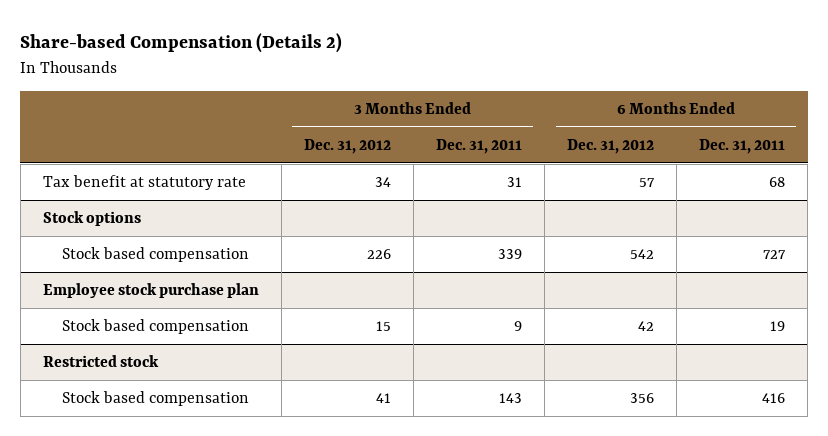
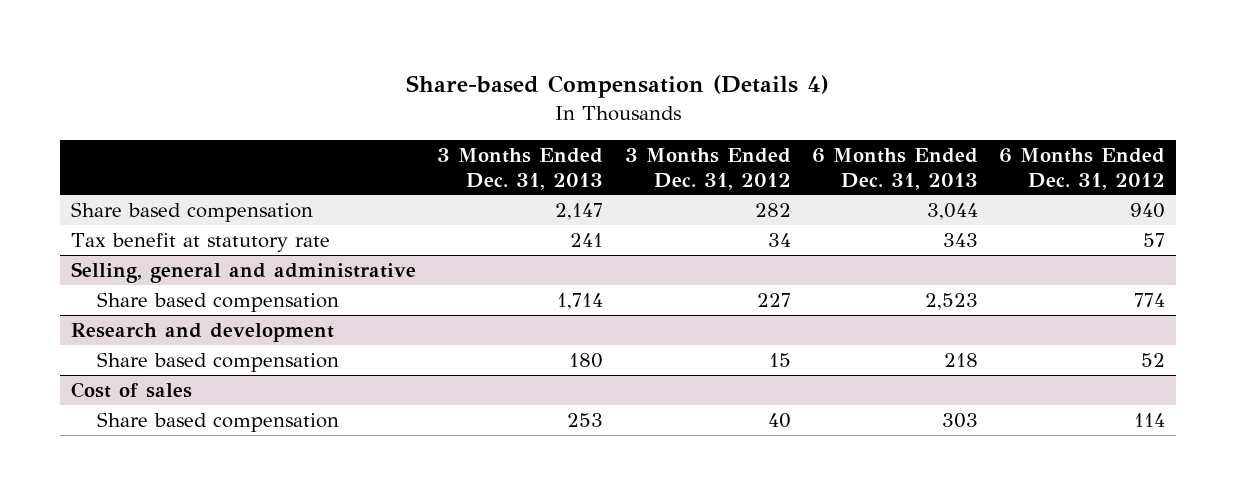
[20,33,343,54] Share-based Compensation (Details 2) -> [406,75,830,99] Share-based Compensation (Details 4)
[435,139,522,155] Dec. 31, 2011 -> none
[699,139,786,155] Dec. 31, 2011 -> none
none -> [437,147,604,190] 3 Months Ended Dec. 31, 2013
none -> [811,147,978,190] 6 Months Ended Dec. 31, 2013
none -> [71,201,314,222] Share based compensation
[42,211,141,227] Stock options -> none
[42,283,259,299] Employee stock purchase plan -> none
[42,355,159,368] Restricted stock -> none
none -> [71,261,417,283] Selling, general and administrative
[62,247,250,263] Stock based compensation -> [97,291,340,312] Share based compensation
[366,249,391,260] 226 -> [756,292,791,307] 227
[629,249,654,260] 542 -> [1134,292,1166,307] 774
none -> [71,322,335,342] Research and development
[62,319,250,335] Stock based compensation -> [97,351,340,372] Share based compensation
[637,321,654,332] 42 -> [1141,352,1166,367] 52
none -> [71,381,193,398] Cost of sales
[62,391,250,407] Stock based compensation -> [97,411,340,432] Share based compensation
[375,393,391,404] 41 -> [767,412,791,428] 40
[629,393,654,404] 356 -> [1134,412,1166,427] 114

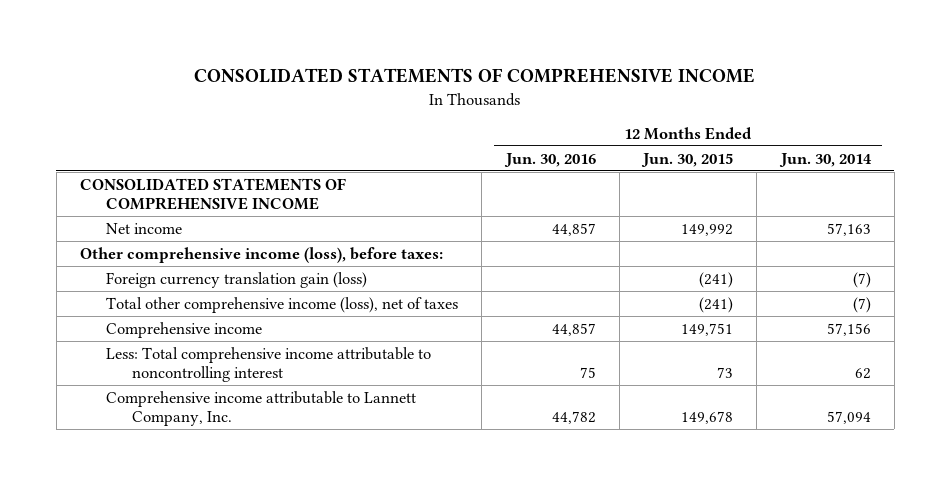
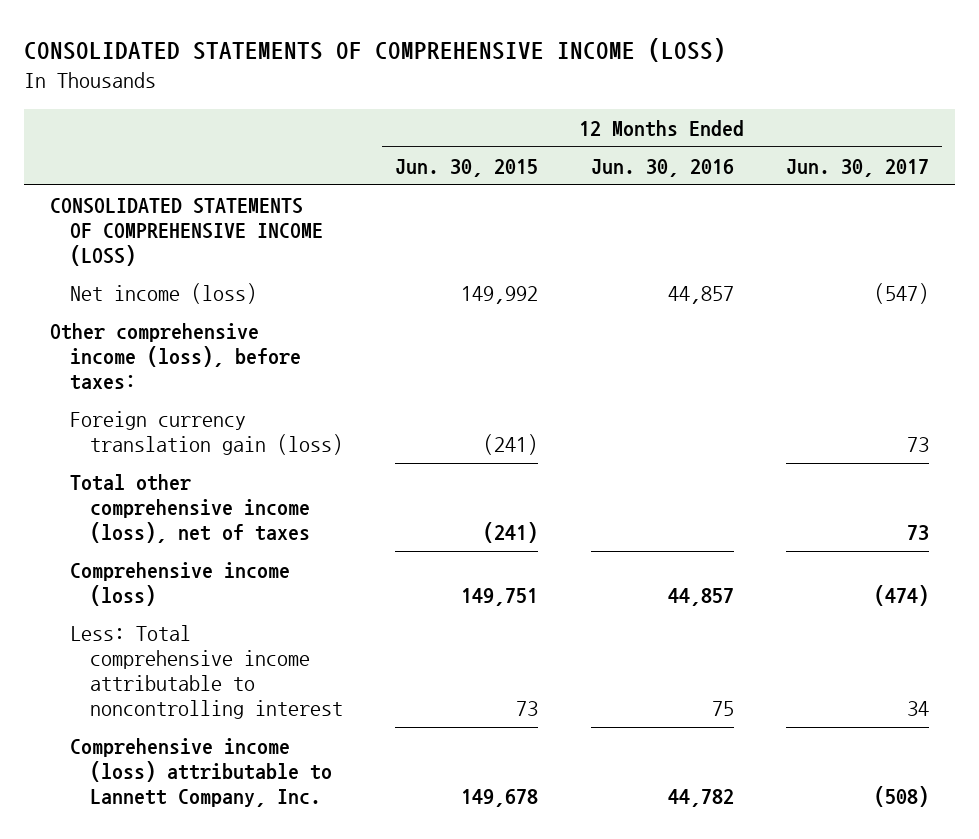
[194,68,756,84] CONSOLIDATED STATEMENTS OF COMPREHENSIVE INCOME -> [24,37,727,62] CONSOLIDATED STATEMENTS OF COMPREHENSIVE INCOME (LOSS)
[778,152,872,167] Jun. 30, 2014 -> none
none -> [785,158,929,177] Jun. 30, 2017
[80,177,347,210] CONSOLIDATED STATEMENTS OF COMPREHENSIVE INCOME -> [50,197,324,266] CONSOLIDATED STATEMENTS OF COMPREHENSIVE INCOME (LOSS)
[105,222,182,234] Net income -> [70,282,258,304] Net income (loss)
[105,321,262,338] Comprehensive income -> [70,561,291,606] Comprehensive income (loss)
[105,390,416,426] Comprehensive income attributable to Lannett Company, Inc. -> [70,737,333,807] Comprehensive income (loss) attributable to Lannett Company, Inc.

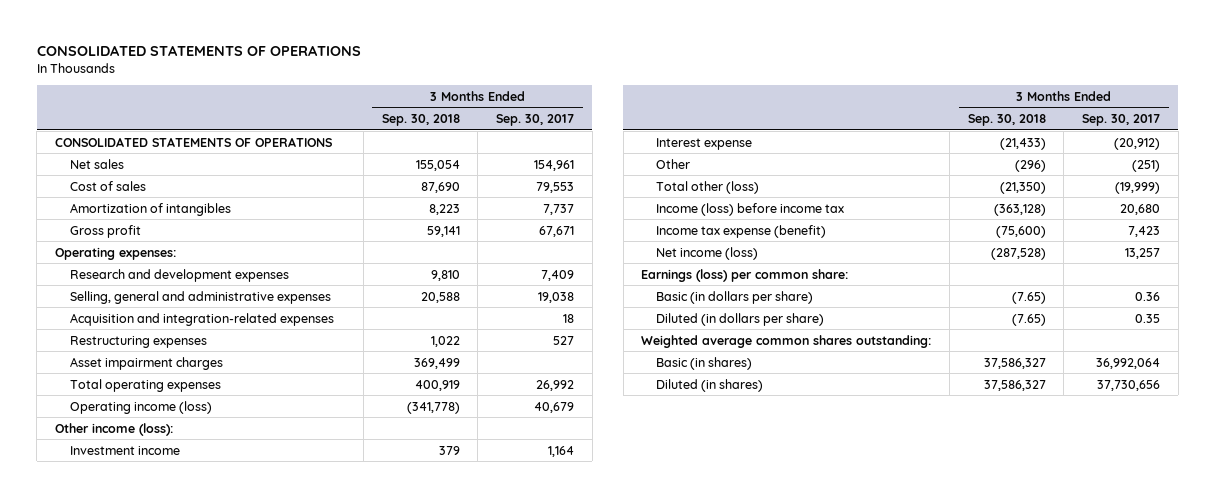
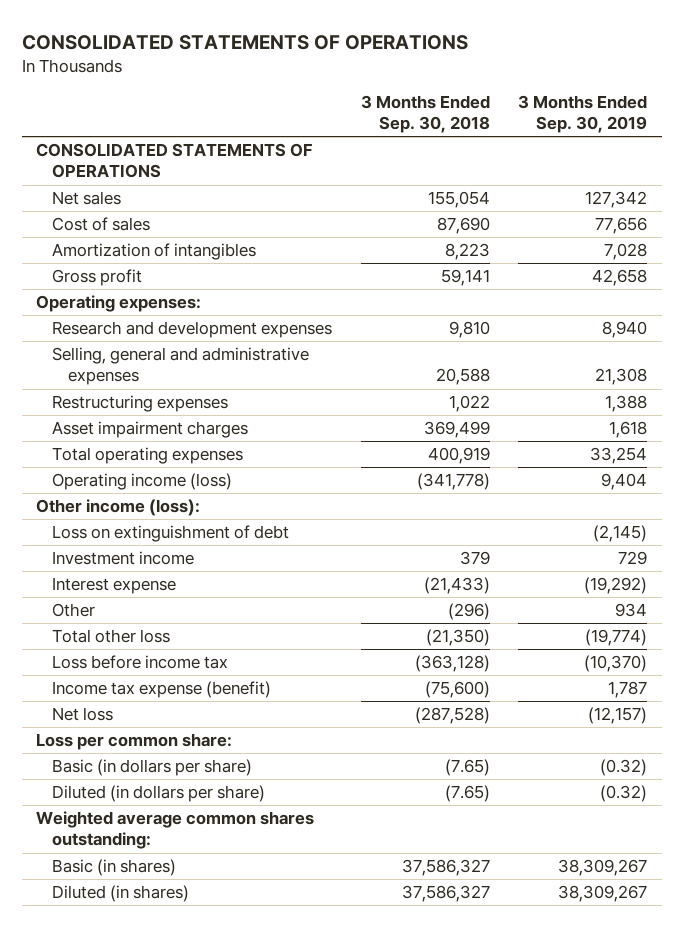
[495,114,574,127] Sep. 30, 2017 -> none
none -> [518,95,648,134] 3 Months Ended Sep. 30, 2019
[69,312,334,326] Acquisition and integration-related expenses -> none
none -> [51,525,289,543] Loss on extinguishment of debt
[655,180,759,194] Total other (loss) -> [51,629,170,644] Total other loss
[655,202,844,216] Income (loss) before income tax -> [51,655,228,670] Loss before income tax
[655,246,758,260] Net income (loss) -> [51,707,113,722] Net loss
[641,268,849,282] Earnings (loss) per common share: -> [36,733,233,751] Loss per common share:

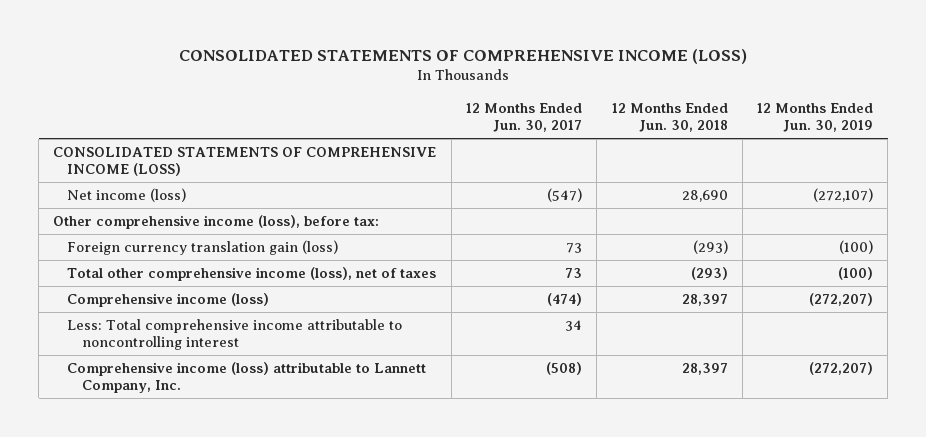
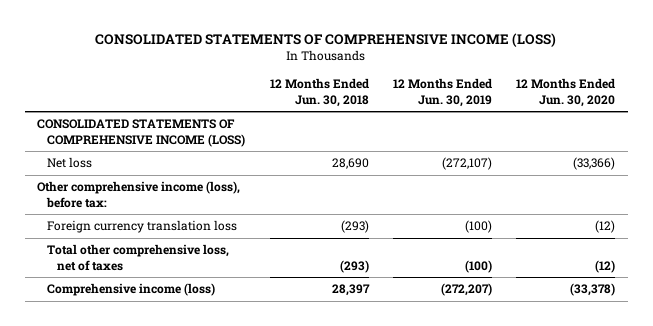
[465,103,582,133] 12 Months Ended Jun. 30, 2017 -> none
none -> [516,78,616,107] 12 Months Ended Jun. 30, 2020
[67,188,187,203] Net income (loss) -> [47,157,93,169] Net loss
[67,240,339,256] Foreign currency translation gain (loss) -> [47,220,238,234] Foreign currency translation loss
[67,267,437,282] Total other comprehensive income (loss), net of taxes -> [47,244,230,271] Total other comprehensive loss, net of taxes
[67,319,403,351] Less: Total comprehensive income attributable to noncontrolling interest -> none
[67,362,427,394] Comprehensive income (loss) attributable to Lannett Company, Inc. -> none

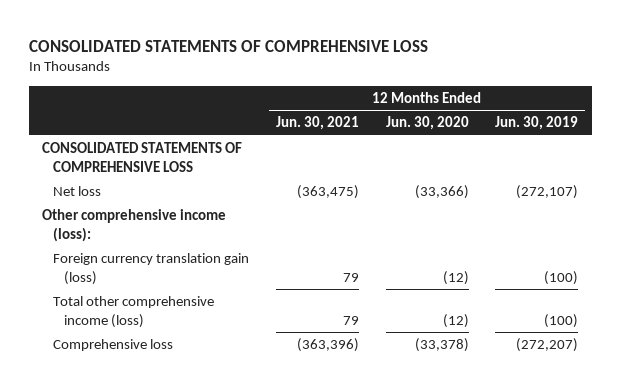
[95,32,557,47] CONSOLIDATED STATEMENTS OF COMPREHENSIVE INCOME (LOSS) -> [28,39,428,52] CONSOLIDATED STATEMENTS OF COMPREHENSIVE LOSS
[269,78,369,107] 12 Months Ended Jun. 30, 2018 -> none
none -> [275,116,359,131] Jun. 30, 2021
[37,119,246,147] CONSOLIDATED STATEMENTS OF COMPREHENSIVE INCOME (LOSS) -> [42,141,243,172] CONSOLIDATED STATEMENTS OF COMPREHENSIVE LOSS
[37,181,241,208] Other comprehensive income (loss), before tax: -> [42,208,227,242] Other comprehensive income (loss):
[47,220,238,234] Foreign currency translation loss -> [53,252,250,285] Foreign currency translation gain (loss)
[47,244,230,271] Total other comprehensive loss, net of taxes -> [53,295,215,328] Total other comprehensive income (loss)
[47,283,216,297] Comprehensive income (loss) -> [53,338,174,351] Comprehensive loss

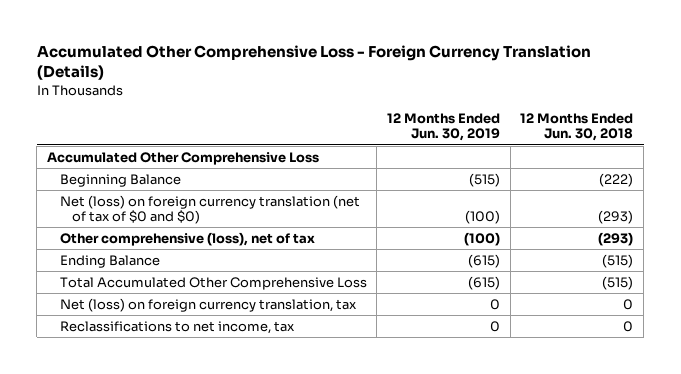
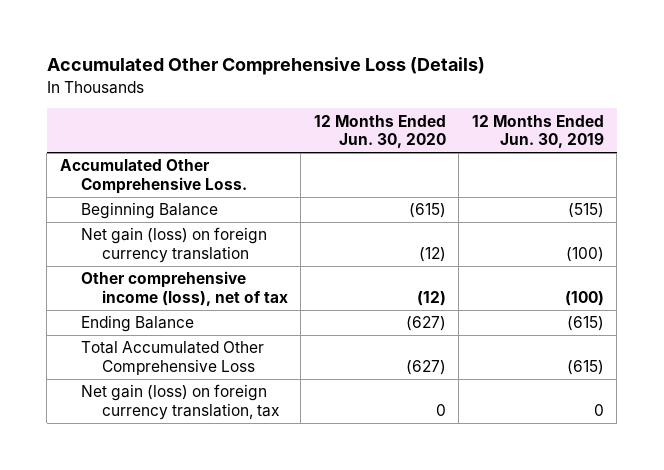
[36,45,591,81] Accumulated Other Comprehensive Loss - Foreign Currency Translation (Details) -> [46,57,485,76] Accumulated Other Comprehensive Loss (Details)
[520,113,634,142] 12 Months Ended Jun. 30, 2018 -> none
none -> [313,114,446,149] 12 Months Ended Jun. 30, 2020
[47,151,320,165] Accumulated Other Comprehensive Loss -> [59,159,247,195] Accumulated Other Comprehensive Loss.
[59,194,360,224] Net (loss) on foreign currency translation (net of tax of $0 and $0) -> [80,227,267,264] Net gain (loss) on foreign currency translation
[59,231,315,246] Other comprehensive (loss), net of tax -> [80,271,288,307] Other comprehensive income (loss), net of tax
[59,320,295,334] Reclassifications to net income, tax -> none
[59,297,357,312] Net (loss) on foreign currency translation, tax -> [80,384,279,421] Net gain (loss) on foreign currency translation, tax

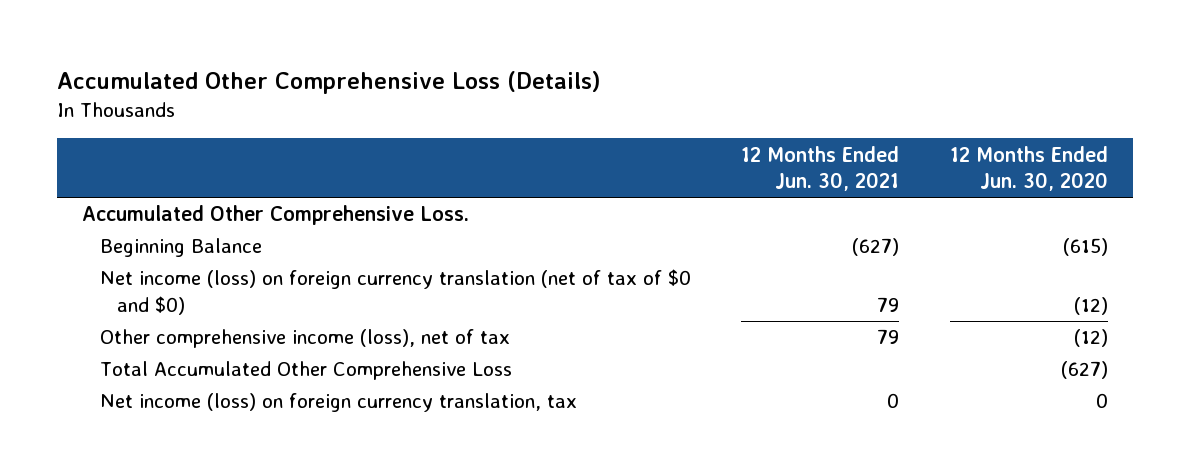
[471,114,604,149] 12 Months Ended Jun. 30, 2019 -> none
none -> [741,145,900,191] 12 Months Ended Jun. 30, 2021
[80,227,267,264] Net gain (loss) on foreign currency translation -> [99,269,691,315] Net income (loss) on foreign currency translation (net of tax of $0 and $0)
[80,315,194,333] Ending Balance -> none
[80,384,279,421] Net gain (loss) on foreign currency translation, tax -> [99,393,577,413] Net income (loss) on foreign currency translation, tax

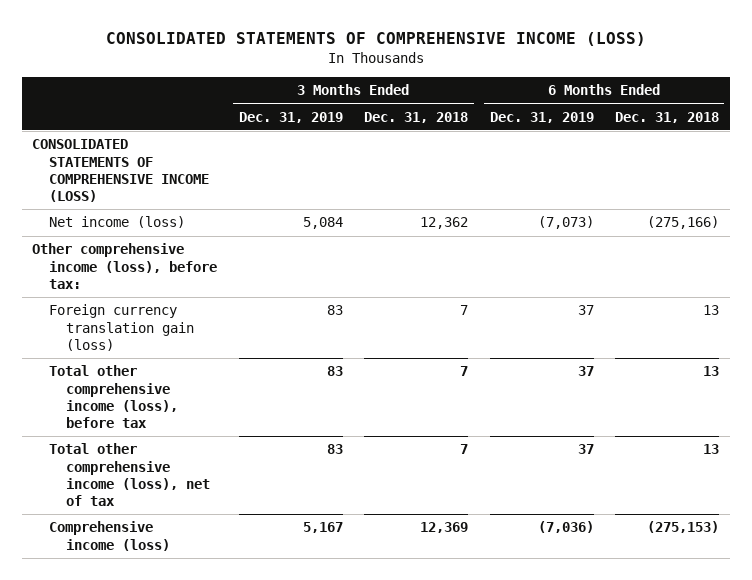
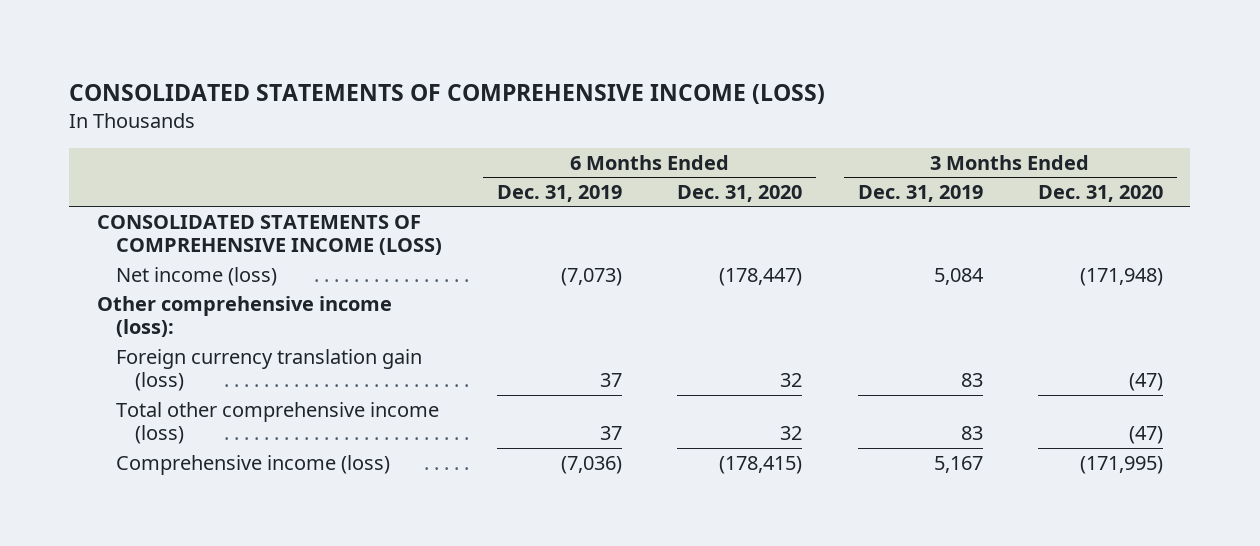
[364,111,469,123] Dec. 31, 2018 -> none
[615,111,720,123] Dec. 31, 2018 -> none
none -> [677,184,803,202] Dec. 31, 2020
none -> [1037,184,1163,202] Dec. 31, 2020
[32,243,218,290] Other comprehensive income (loss), before tax: -> [96,295,392,338] Other comprehensive income (loss):
[49,365,179,429] Total other comprehensive income (loss), before tax -> none
[49,443,211,507] Total other comprehensive income (loss), net of tax -> [115,401,439,445] Total other comprehensive income (loss)

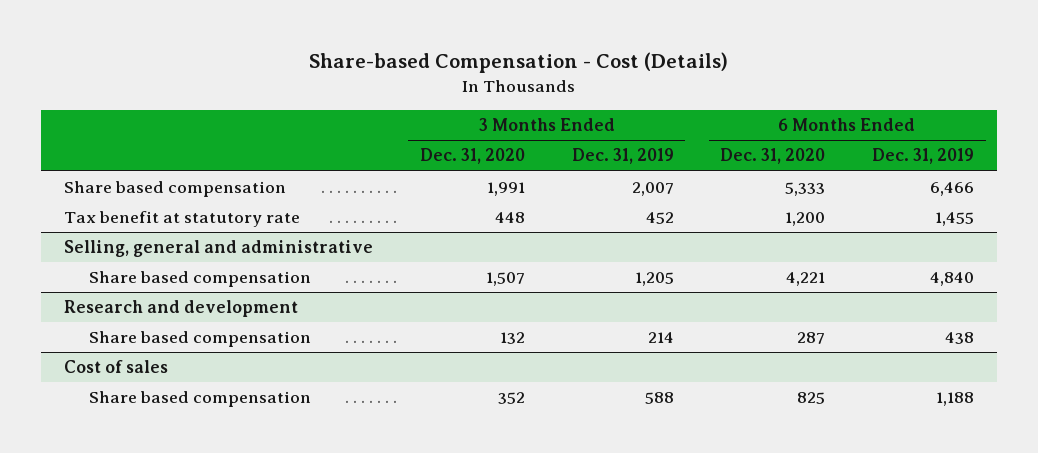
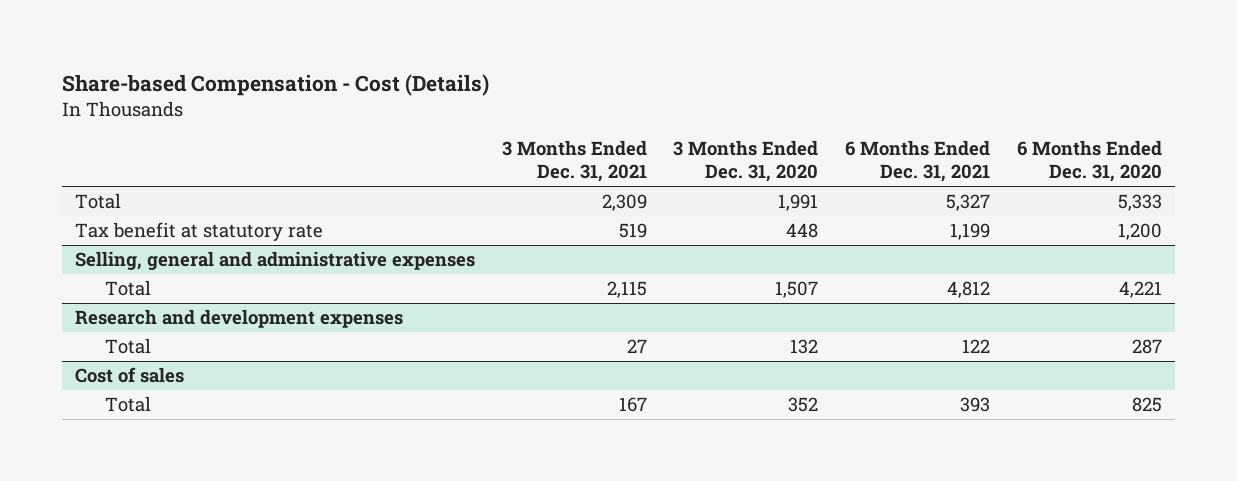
[571,148,674,165] Dec. 31, 2019 -> none
[871,148,974,165] Dec. 31, 2019 -> none
none -> [501,140,647,183] 3 Months Ended Dec. 31, 2021
none -> [844,140,990,183] 6 Months Ended Dec. 31, 2021
[64,181,287,198] Share based compensation -> [75,193,122,210] Total
[64,240,374,258] Selling, general and administrative -> [75,251,476,271] Selling, general and administrative expenses
[89,271,312,288] Share based compensation -> [104,280,151,297] Total
[64,300,299,318] Research and development -> [75,309,404,329] Research and development expenses
[89,331,312,348] Share based compensation -> [104,338,151,355] Total
[89,391,312,408] Share based compensation -> [104,396,151,413] Total

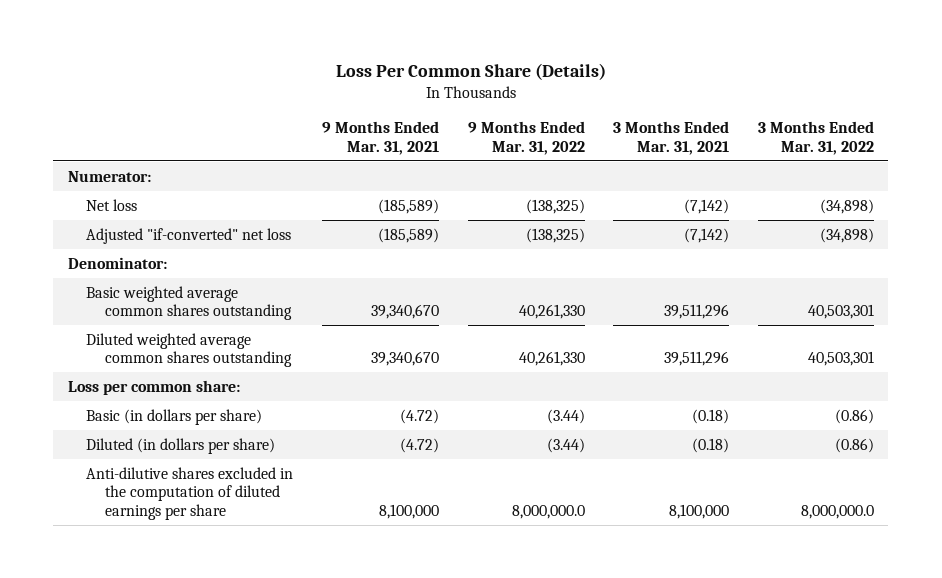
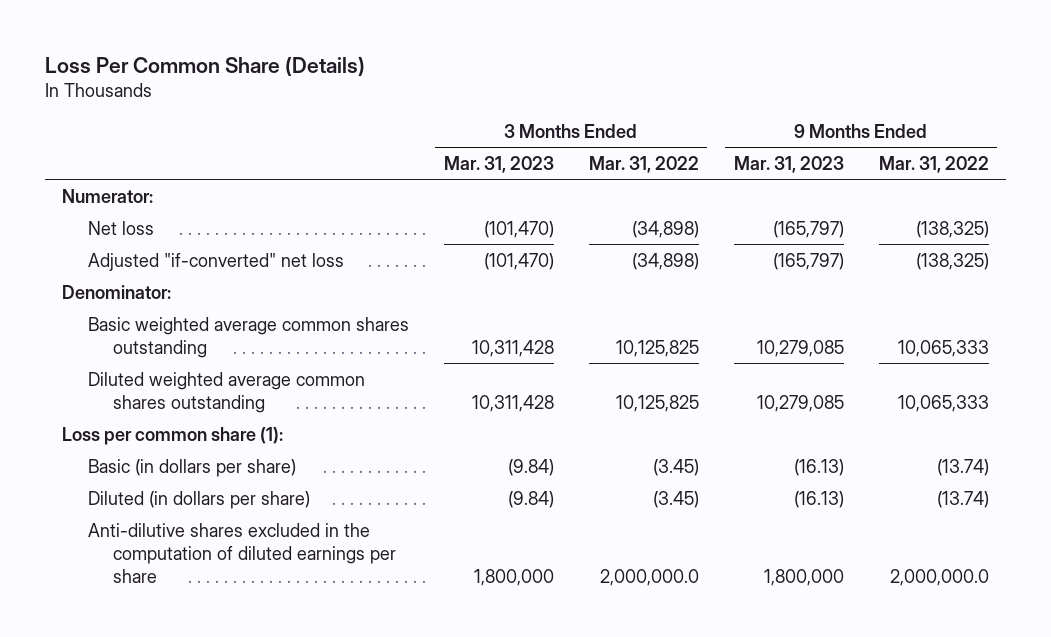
[322,121,440,155] 9 Months Ended Mar. 31, 2021 -> none
[613,121,730,155] 3 Months Ended Mar. 31, 2021 -> none
none -> [443,155,554,173] Mar. 31, 2023
none -> [733,155,844,173] Mar. 31, 2023
[518,304,585,320] 40,261,330 -> [897,339,989,357] 10,065,333
[807,304,874,320] 40,503,301 -> [615,339,699,357] 10,125,825
[518,351,585,367] 40,261,330 -> [897,394,989,412] 10,065,333
[807,351,874,367] 40,503,301 -> [615,394,699,412] 10,125,825
[67,379,240,395] Loss per common share: -> [62,426,284,445] Loss per common share (1):
[546,408,585,424] (3.44) -> [936,458,989,476] (13.74)
[834,408,874,424] (0.86) -> [652,458,699,476] (3.45)
[546,437,585,453] (3.44) -> [936,490,989,508] (13.74)
[834,437,874,453] (0.86) -> [652,490,699,508] (3.45)
[511,504,585,519] 8,000,000.0 -> [889,568,989,586] 2,000,000.0
[800,504,874,519] 8,000,000.0 -> [599,568,699,586] 2,000,000.0

